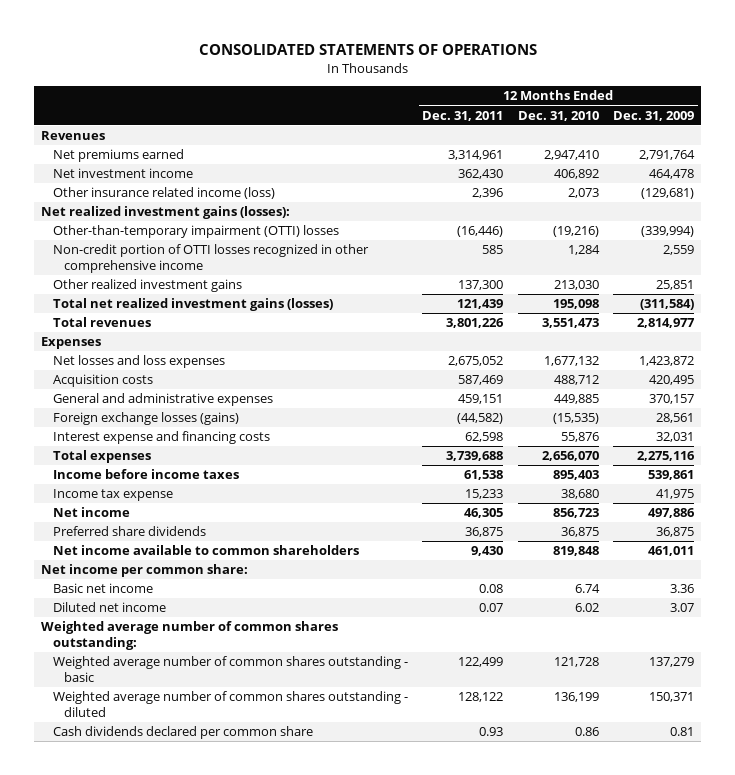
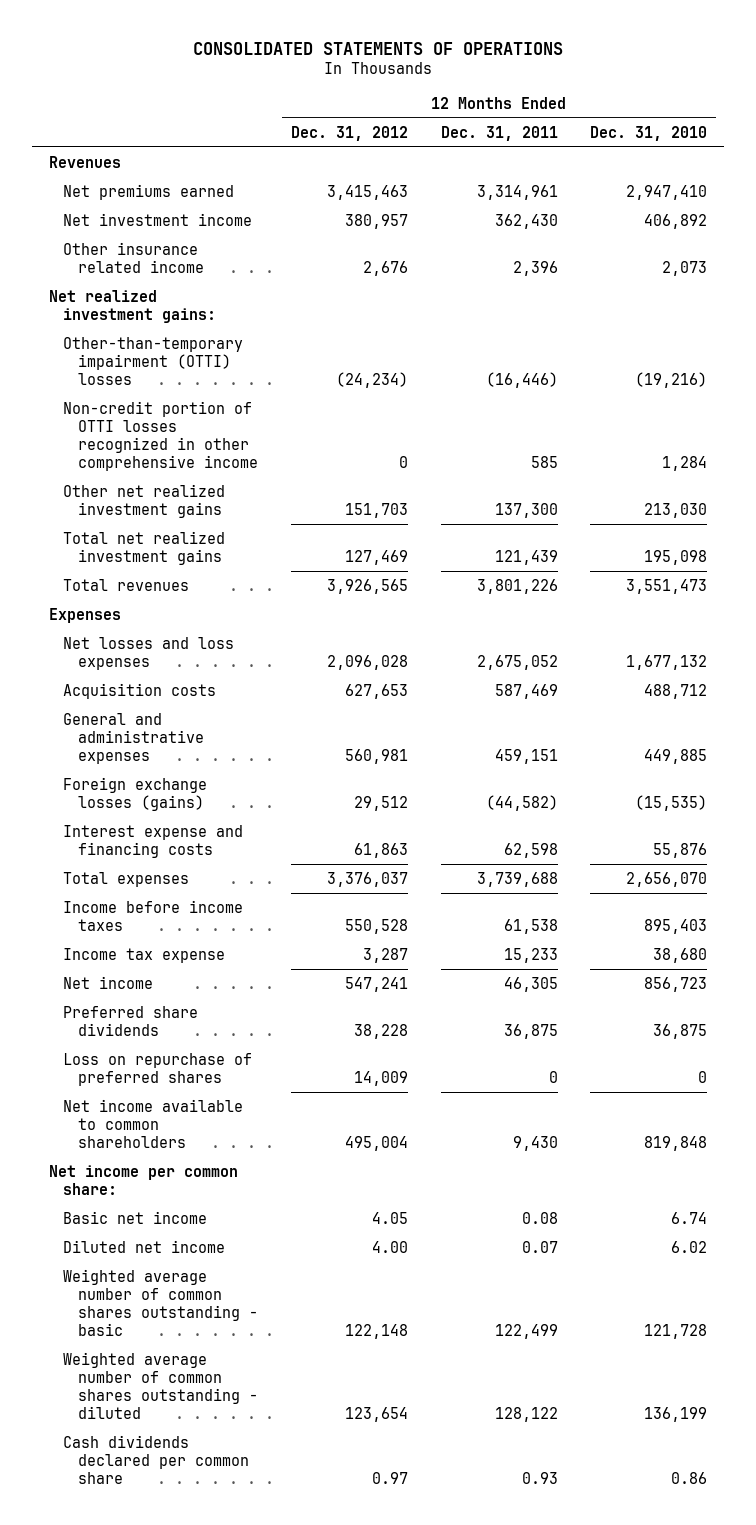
[612,110,694,121] Dec. 31, 2009 -> none
none -> [290,125,408,141] Dec. 31, 2012
[52,187,275,200] Other insurance related income (loss) -> [63,241,204,273] Other insurance related income
[41,206,291,220] Net realized investment gains (losses): -> [48,289,217,323] Net realized investment gains:
[52,279,242,293] Other realized investment gains -> [63,483,226,518] Other net realized investment gains
[52,298,333,312] Total net realized investment gains (losses) -> [63,530,226,565] Total net realized investment gains
none -> [63,1052,253,1086] Loss on repurchase of preferred shares
[41,621,339,651] Weighted average number of common shares outstanding: -> none

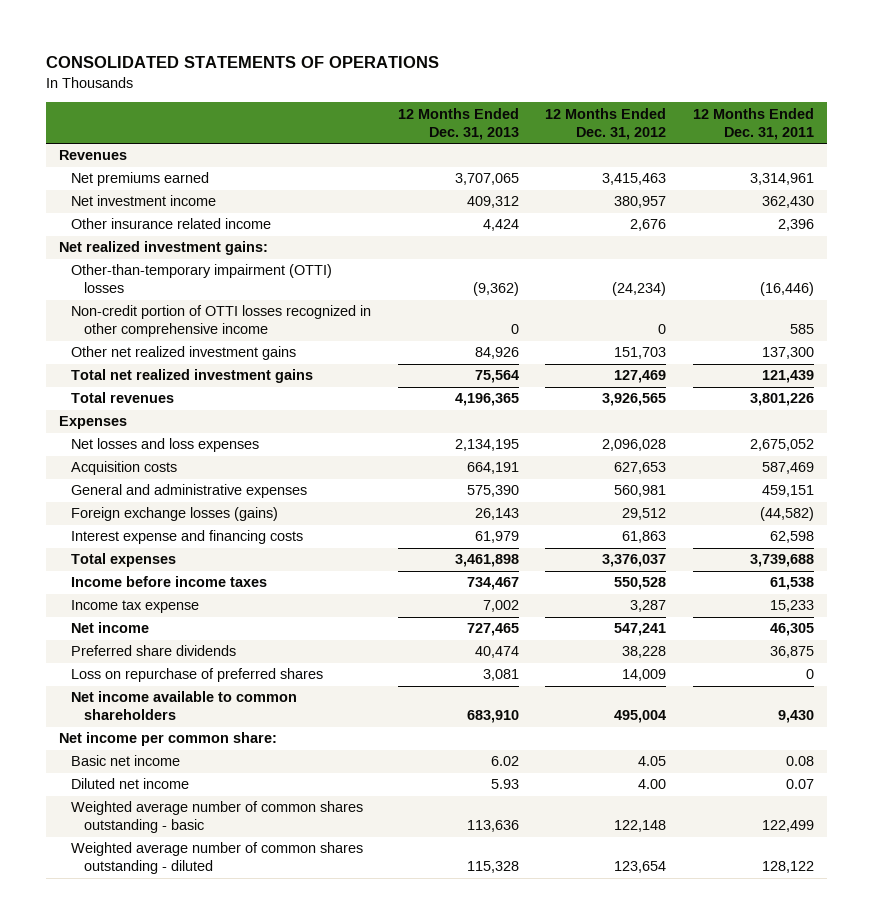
[590,125,708,141] Dec. 31, 2010 -> none
none -> [397,107,519,140] 12 Months Ended Dec. 31, 2013
[63,1434,249,1484] Cash dividends declared per common share -> none

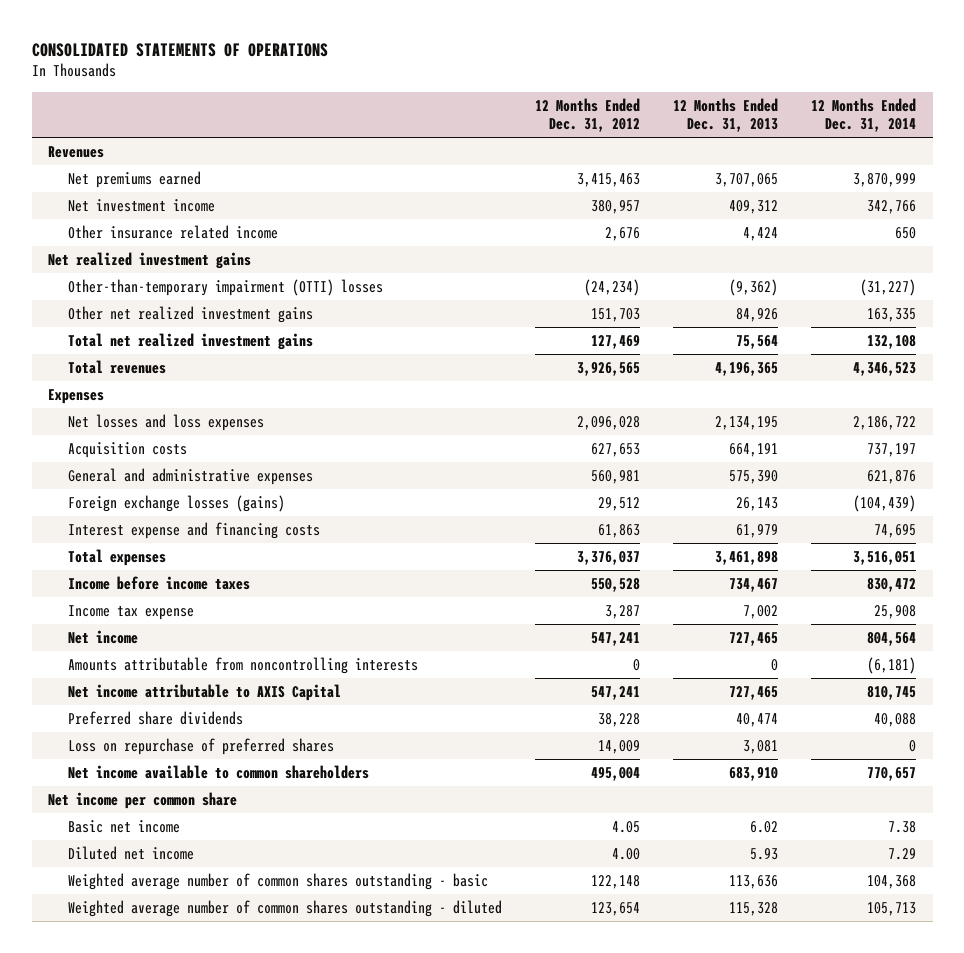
[692,107,814,140] 12 Months Ended Dec. 31, 2011 -> none
none -> [811,97,917,133] 12 Months Ended Dec. 31, 2014
[59,241,269,256] Net realized investment gains: -> [48,252,252,270] Net realized investment gains
[71,305,372,338] Non-credit portion of OTTI losses recognized in other comprehensive income -> none
none -> [68,657,419,675] Amounts attributable from noncontrolling interests
none -> [68,684,342,702] Net income attributable to AXIS Capital
[59,732,278,747] Net income per common share: -> [48,792,238,810] Net income per common share

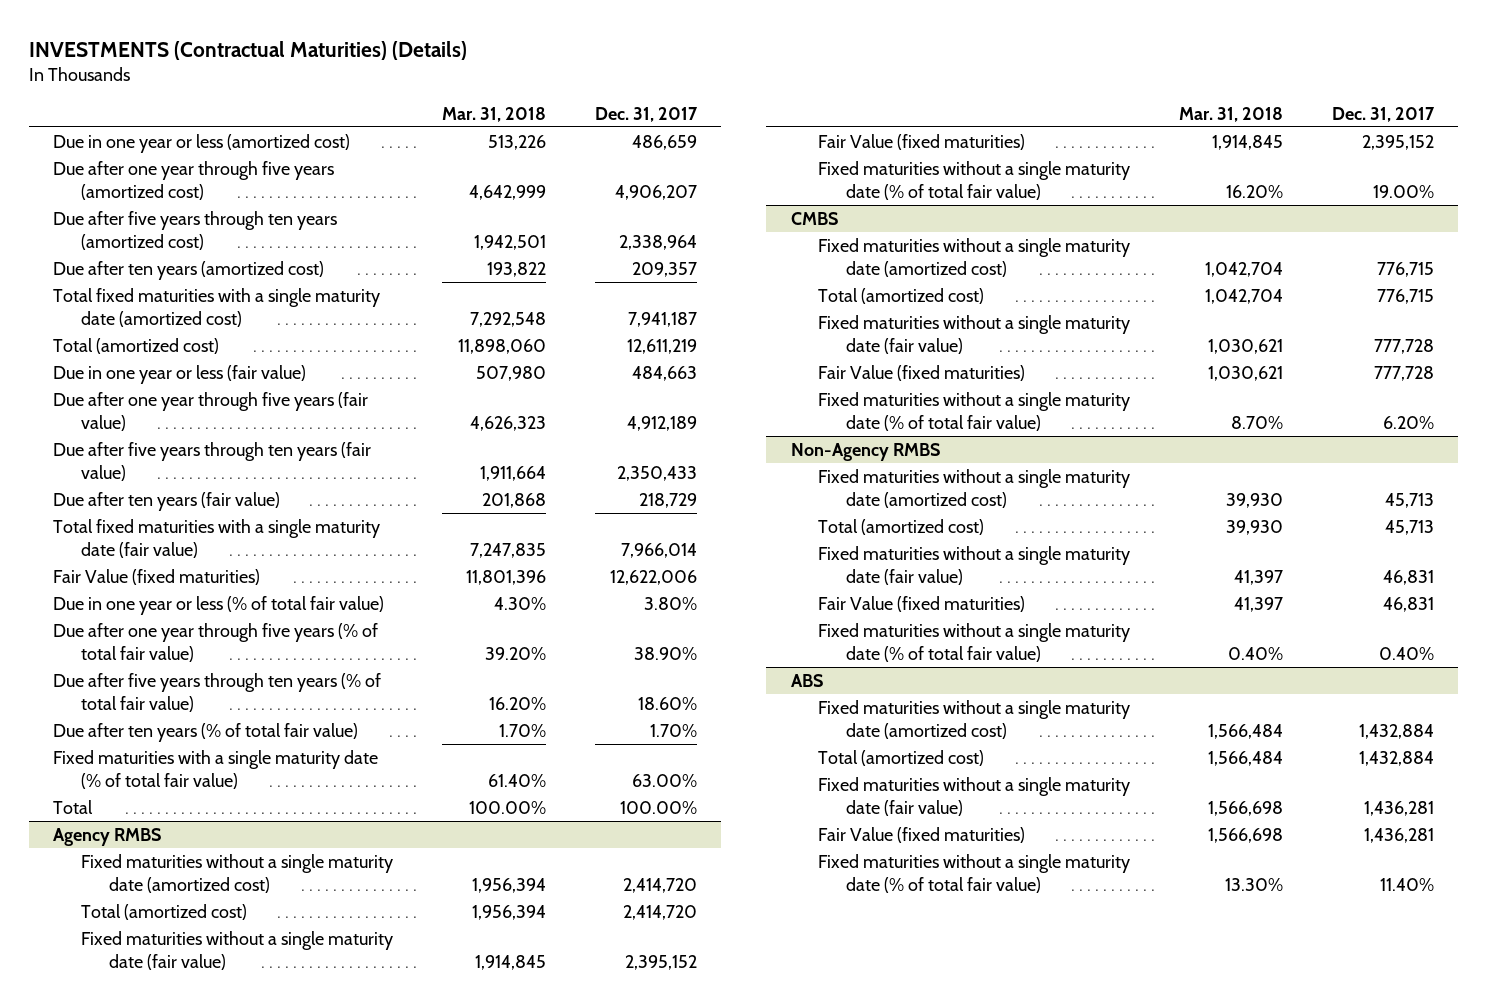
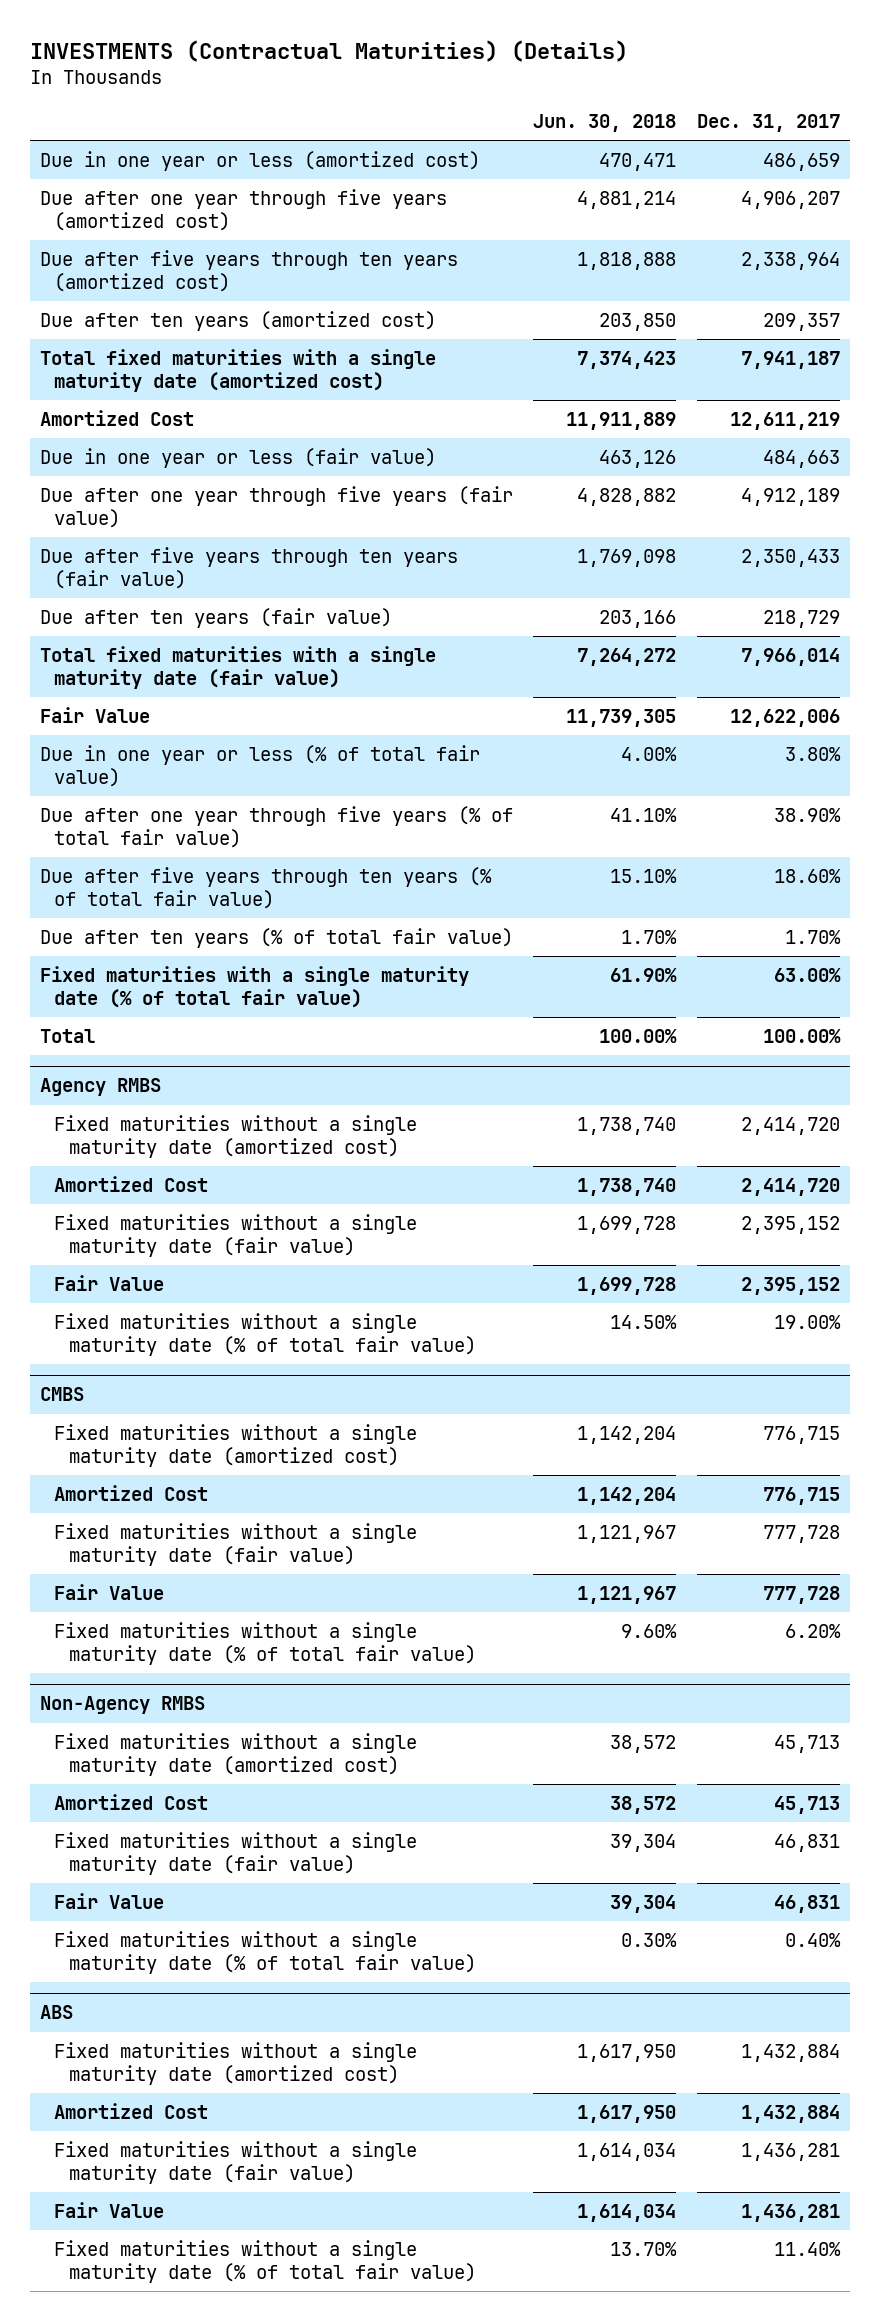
[441,106,546,122] Mar. 31, 2018 -> none
none -> [533,114,677,133] Jun. 30, 2018
[53,337,220,354] Total (amortized cost) -> [40,409,195,426] Amortized Cost
[53,568,261,585] Fair Value (fixed maturities) -> [40,706,151,723] Fair Value
[80,903,247,920] Total (amortized cost) -> [54,1175,209,1192] Amortized Cost
[818,133,1026,150] Fair Value (fixed maturities) -> [54,1274,165,1291] Fair Value
[818,287,985,304] Total (amortized cost) -> [54,1484,209,1501] Amortized Cost
[818,364,1026,381] Fair Value (fixed maturities) -> [54,1583,165,1600] Fair Value
[818,518,985,535] Total (amortized cost) -> [54,1793,209,1810] Amortized Cost
[818,595,1026,612] Fair Value (fixed maturities) -> [54,1892,165,1909] Fair Value
[818,749,985,766] Total (amortized cost) -> [54,2102,209,2119] Amortized Cost
[818,826,1026,843] Fair Value (fixed maturities) -> [54,2201,165,2218] Fair Value

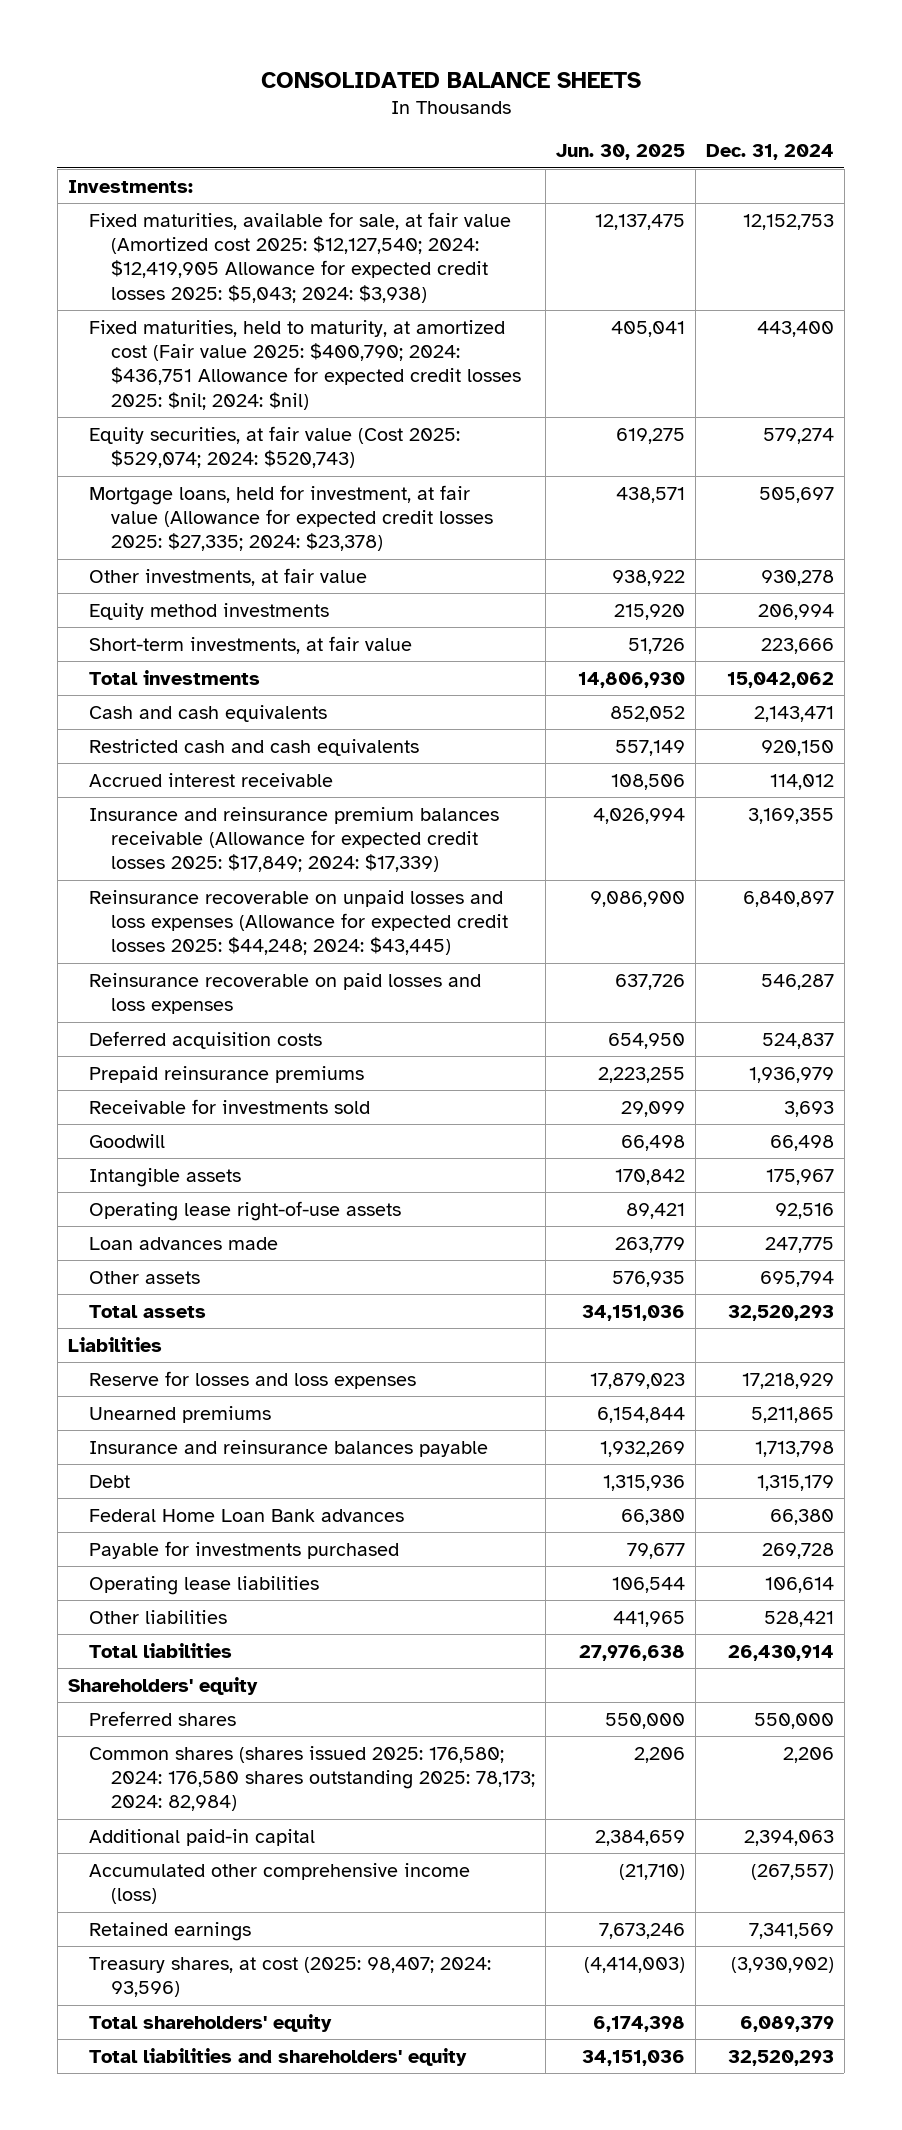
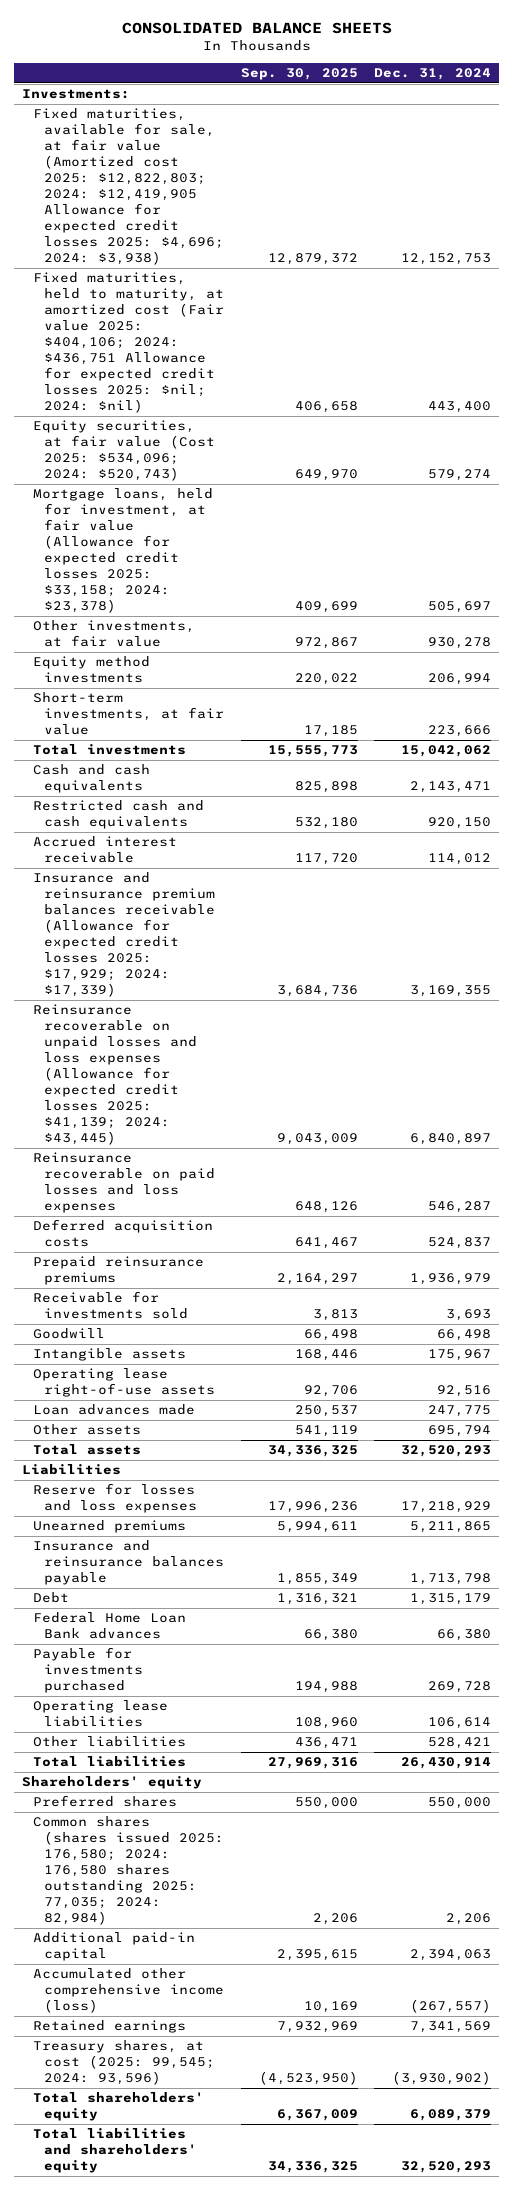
[555,144,685,161] Jun. 30, 2025 -> none
none -> [240,67,358,80] Sep. 30, 2025
[89,211,512,303] Fixed maturities, available for sale, at fair value (Amortized cost 2025: $12,127,540; 2024: $12,419,905 Allowance for expected credit losses 2025: $5,043; 2024: $3,938) -> [33,108,225,266] Fixed maturities, available for sale, at fair value (Amortized cost 2025: $12,822,803; 2024: $12,419,905 Allowance for expected credit losses 2025: $4,696; 2024: $3,938)
[89,319,521,410] Fixed maturities, held to maturity, at amortized cost (Fair value 2025: $400,790; 2024: $436,751 Allowance for expected credit losses 2025: $nil; 2024: $nil) -> [33,272,225,414] Fixed maturities, held to maturity, at amortized cost (Fair value 2025: $404,106; 2024: $436,751 Allowance for expected credit losses 2025: $nil; 2024: $nil)
[89,425,461,469] Equity securities, at fair value (Cost 2025: $529,074; 2024: $520,743) -> [33,420,216,482] Equity securities, at fair value (Cost 2025: $534,096; 2024: $520,743)
[89,484,493,552] Mortgage loans, held for investment, at fair value (Allowance for expected credit losses 2025: $27,335; 2024: $23,378) -> [33,488,214,614] Mortgage loans, held for investment, at fair value (Allowance for expected credit losses 2025: $33,158; 2024: $23,378)
[89,806,500,873] Insurance and reinsurance premium balances receivable (Allowance for expected credit losses 2025: $17,849; 2024: $17,339) -> [33,872,216,998] Insurance and reinsurance premium balances receivable (Allowance for expected credit losses 2025: $17,929; 2024: $17,339)
[89,889,508,956] Reinsurance recoverable on unpaid losses and loss expenses (Allowance for expected credit losses 2025: $44,248; 2024: $43,445) -> [33,1004,198,1146] Reinsurance recoverable on unpaid losses and loss expenses (Allowance for expected credit losses 2025: $41,139; 2024: $43,445)
[89,1745,535,1812] Common shares (shares issued 2025: 176,580; 2024: 176,580 shares outstanding 2025: 78,173; 2024: 82,984) -> [33,1816,225,1926] Common shares (shares issued 2025: 176,580; 2024: 176,580 shares outstanding 2025: 77,035; 2024: 82,984)
[89,1956,492,1998] Treasury shares, at cost (2025: 98,407; 2024: 93,596) -> [33,2040,216,2086] Treasury shares, at cost (2025: 99,545; 2024: 93,596)

